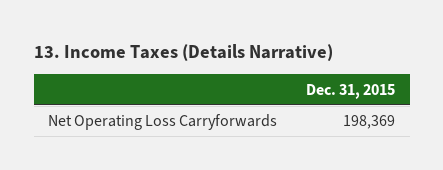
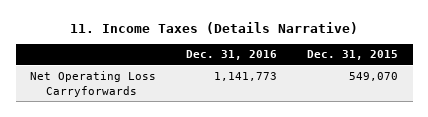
[33,44,333,62] 13. Income Taxes (Details Narrative) -> [70,21,359,34] 11. Income Taxes (Details Narrative)
none -> [186,50,278,61] Dec. 31, 2016
[343,115,396,130] 198,369 -> [348,72,398,82] 549,070

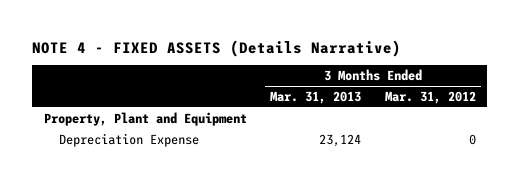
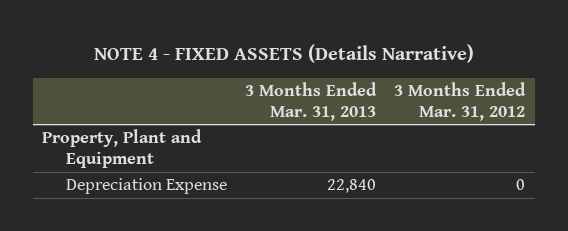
[319,133,362,147] 23,124 -> [327,179,377,194] 22,840

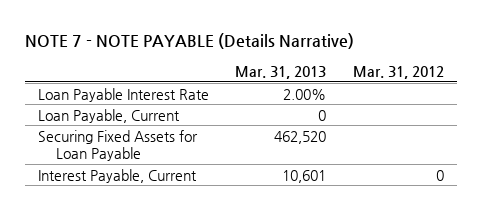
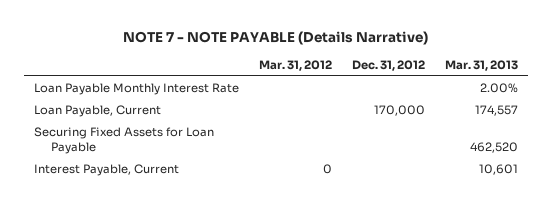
none -> [351,59,425,71] Dec. 31, 2012
[37,87,209,102] Loan Payable Interest Rate -> [33,83,239,96] Loan Payable Monthly Interest Rate
[318,109,327,121] 0 -> [474,105,518,117] 174,557

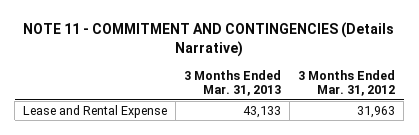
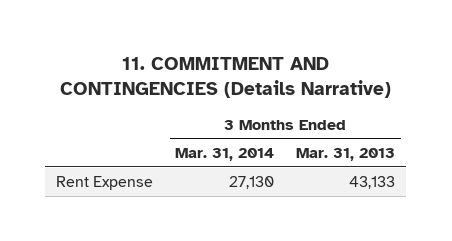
[23,22,395,58] NOTE 11 - COMMITMENT AND CONTINGENCIES (Details Narrative) -> [59,57,391,99] 11. COMMITMENT AND CONTINGENCIES (Details Narrative)
[298,69,396,97] 3 Months Ended Mar. 31, 2012 -> none
none -> [175,148,275,162] Mar. 31, 2014
[23,105,168,119] Lease and Rental Expense -> [56,176,154,191] Rent Expense

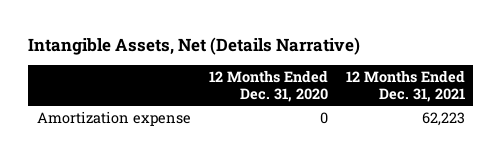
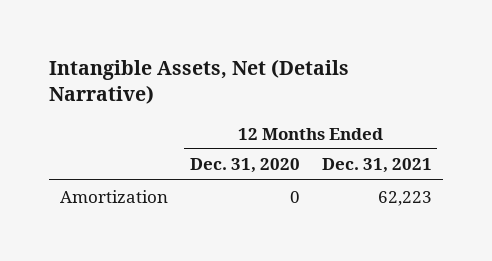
[36,110,191,126] Amortization expense -> [59,189,168,203] Amortization

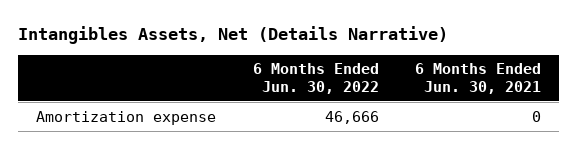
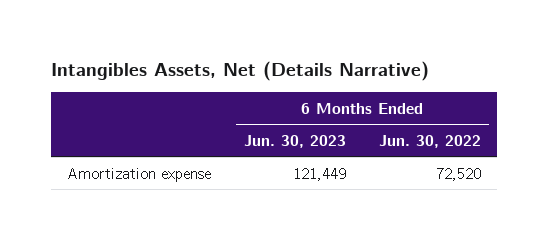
[415,63,542,94] 6 Months Ended Jun. 30, 2021 -> none
none -> [243,134,346,148] Jun. 30, 2023
[324,110,379,124] 46,666 -> [435,167,481,181] 72,520

